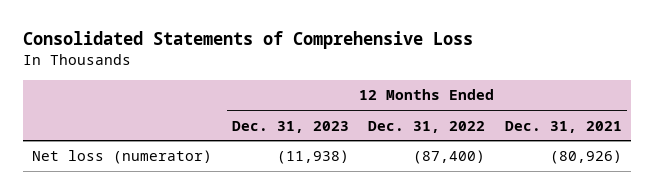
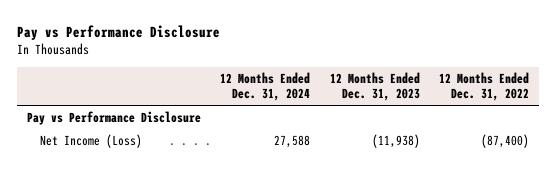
[22,31,473,50] Consolidated Statements of Comprehensive Loss -> [17,25,221,41] Pay vs Performance Disclosure
[504,120,622,133] Dec. 31, 2021 -> none
none -> [220,72,311,102] 12 Months Ended Dec. 31, 2024
none -> [26,110,201,125] Pay vs Performance Disclosure
[32,150,213,165] Net loss (numerator) -> [40,133,143,148] Net Income (Loss)

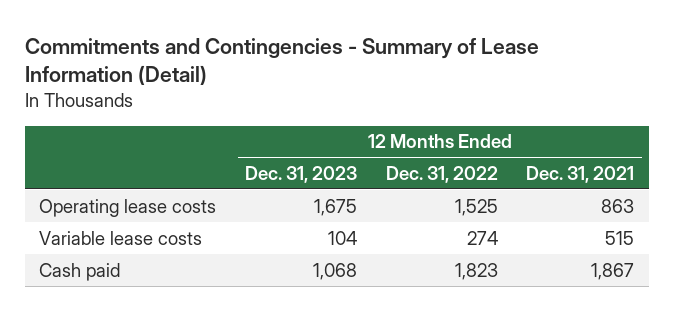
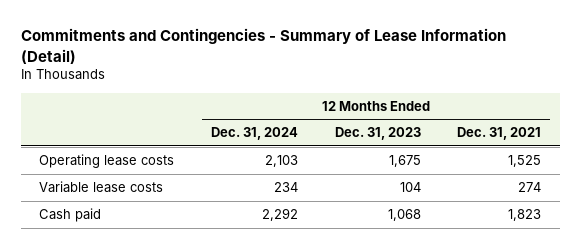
[385,165,498,183] Dec. 31, 2022 -> none
none -> [210,127,298,141] Dec. 31, 2024
[601,198,635,213] 863 -> [508,155,542,168] 1,525
[605,230,635,245] 515 -> [518,182,542,193] 274
[591,262,635,280] 1,867 -> [508,209,542,222] 1,823

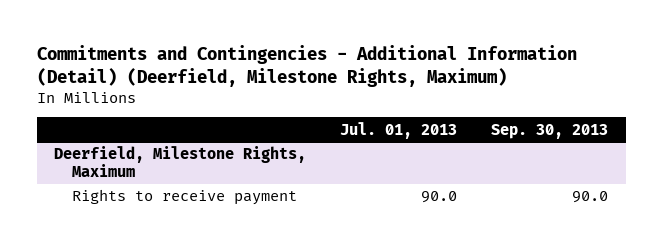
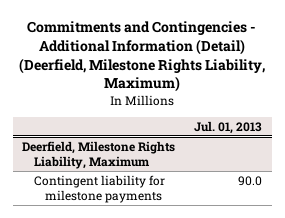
[36,44,577,87] Commitments and Contingencies - Additional Information (Detail) (Deerfield, Milestone Rights, Maximum) -> [19,20,266,93] Commitments and Contingencies - Additional Information (Detail) (Deerfield, Milestone Rights Liability, Maximum)
[491,123,609,139] Sep. 30, 2013 -> none
[53,146,306,178] Deerfield, Milestone Rights, Maximum -> [22,140,176,169] Deerfield, Milestone Rights Liability, Maximum
[72,189,298,206] Rights to receive payment -> [33,174,165,203] Contingent liability for milestone payments

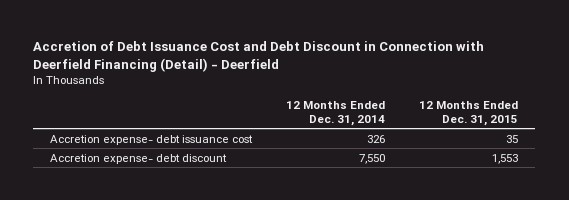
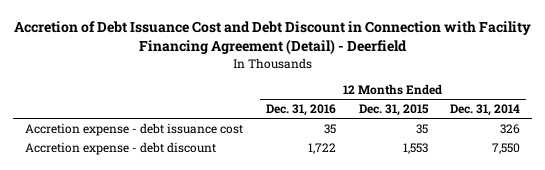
[33,40,485,72] Accretion of Debt Issuance Cost and Debt Discount in Connection with Deerfield Financing (Detail) - Deerfield -> [13,21,531,56] Accretion of Debt Issuance Cost and Debt Discount in Connection with Facility Financing Agreement (Detail) - Deerfield
none -> [265,104,336,117] Dec. 31, 2016
[50,134,254,145] Accretion expense- debt issuance cost -> [24,122,243,136] Accretion expense - debt issuance cost
[50,153,228,164] Accretion expense- debt discount -> [24,141,216,155] Accretion expense - debt discount

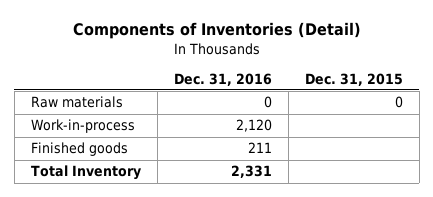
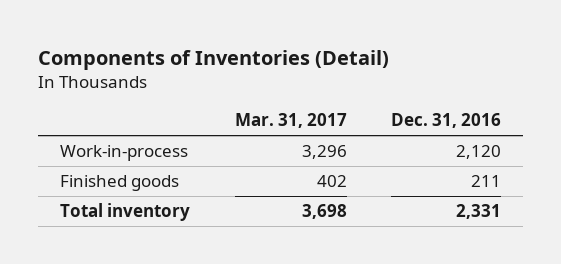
[304,72,403,86] Dec. 31, 2015 -> none
none -> [234,113,347,129] Mar. 31, 2017
[30,96,123,109] Raw materials -> none
[30,165,141,181] Total Inventory -> [60,203,191,222] Total inventory

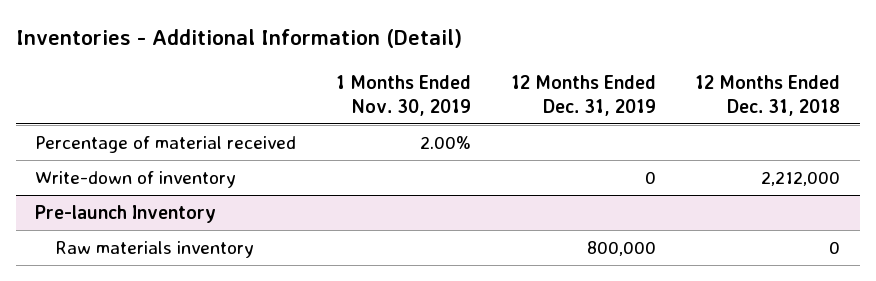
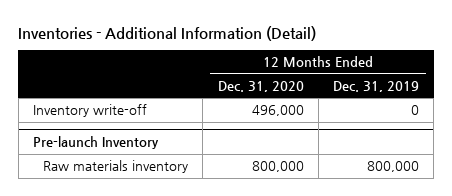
[336,74,472,117] 1 Months Ended Nov. 30, 2019 -> none
[695,74,841,117] 12 Months Ended Dec. 31, 2018 -> none
none -> [217,80,304,92] Dec. 31, 2020
[35,135,297,153] Percentage of material received -> none
[35,170,237,188] Write-down of inventory -> [32,104,147,118] Inventory write-off

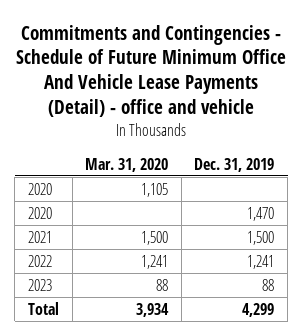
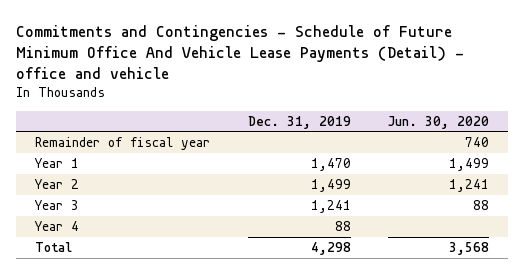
[85,157,169,172] Mar. 31, 2020 -> none
none -> [388,115,490,129] Jun. 30, 2020
[27,230,52,243] 2021 -> none
[27,182,52,195] 2020 -> [35,137,211,151] Remainder of fiscal year
[27,206,52,219] 2020 -> [34,158,80,169] Year 1
none -> [34,179,80,190] Year 2
[27,254,52,267] 2022 -> [34,200,80,211] Year 3
[27,278,52,291] 2023 -> [34,221,80,232] Year 4
[242,302,275,317] 4,299 -> [310,242,351,256] 4,298

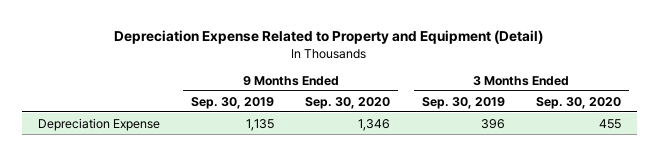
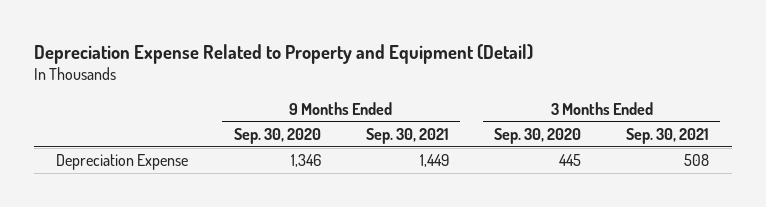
[191,96,275,109] Sep. 30, 2019 -> none
[421,96,505,109] Sep. 30, 2019 -> none
none -> [365,127,449,144] Sep. 30, 2021
none -> [626,127,710,144] Sep. 30, 2021
[599,118,622,129] 455 -> [558,154,581,167] 445

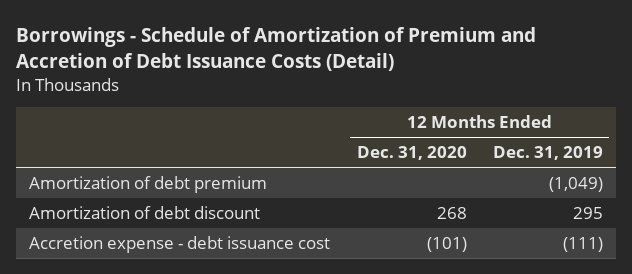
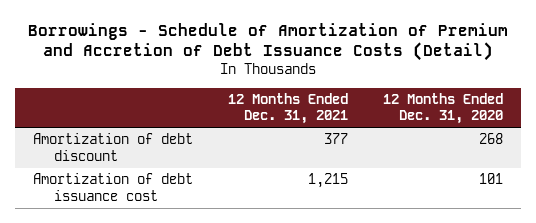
[492,146,603,161] Dec. 31, 2019 -> none
none -> [227,92,348,125] 12 Months Ended Dec. 31, 2021
[29,175,268,193] Amortization of debt premium -> none
[29,235,331,253] Accretion expense - debt issuance cost -> [32,172,193,201] Amortization of debt issuance cost
[426,236,467,252] (101) -> [479,172,504,184] 101

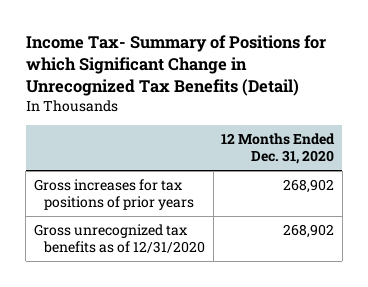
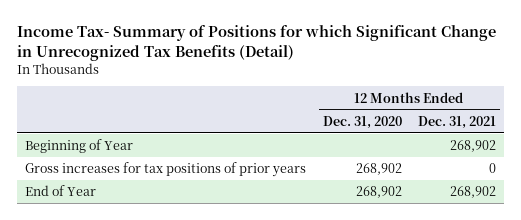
none -> [417,115,496,129] Dec. 31, 2021
none -> [25,139,134,154] Beginning of Year
[33,224,206,254] Gross unrecognized tax benefits as of 12/31/2020 -> [25,185,97,197] End of Year

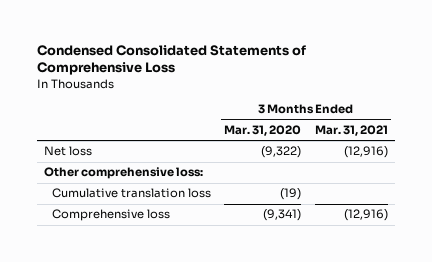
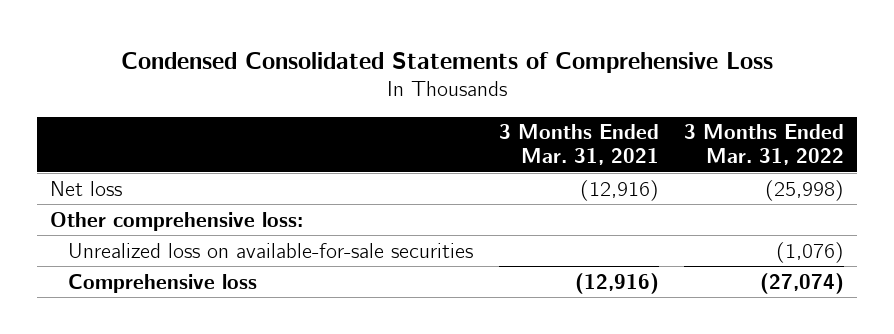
[224,124,302,136] Mar. 31, 2020 -> none
none -> [684,124,845,166] 3 Months Ended Mar. 31, 2022
[51,188,211,199] Cumulative translation loss -> [68,242,474,258] Unrealized loss on available-for-sale securities

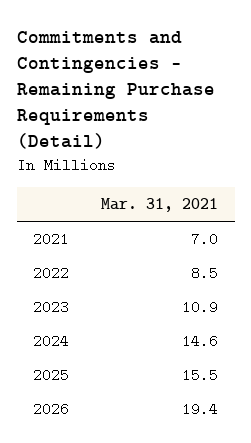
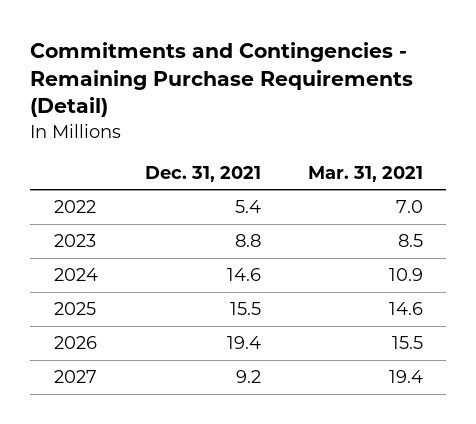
none -> [144,165,261,182] Dec. 31, 2021
[33,232,70,247] 2021 -> none
[191,266,219,281] 8.5 -> [395,200,423,214] 7.0
[182,300,219,315] 10.9 -> [397,234,423,248] 8.5
[182,334,219,349] 14.6 -> [388,268,423,282] 10.9
[182,368,219,383] 15.5 -> [388,302,423,316] 14.6
[182,402,219,417] 19.4 -> [391,336,423,350] 15.5
none -> [53,370,97,384] 2027

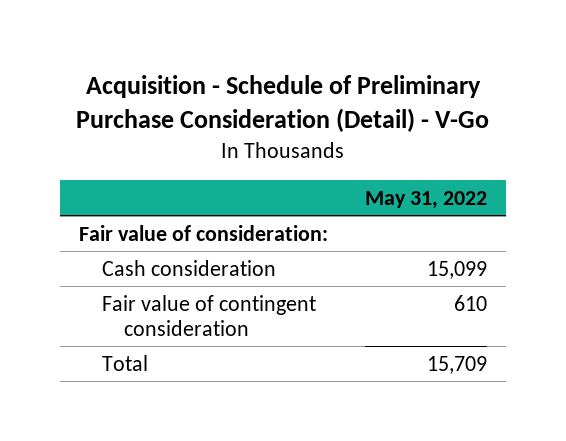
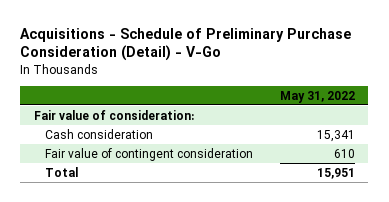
[76,75,490,133] Acquisition - Schedule of Preliminary Purchase Consideration (Detail) - V-Go -> [20,27,352,62] Acquisitions - Schedule of Preliminary Purchase Consideration (Detail) - V-Go
[427,260,488,279] 15,099 -> [316,129,355,142] 15,341
[427,355,488,374] 15,709 -> [316,167,355,179] 15,951

